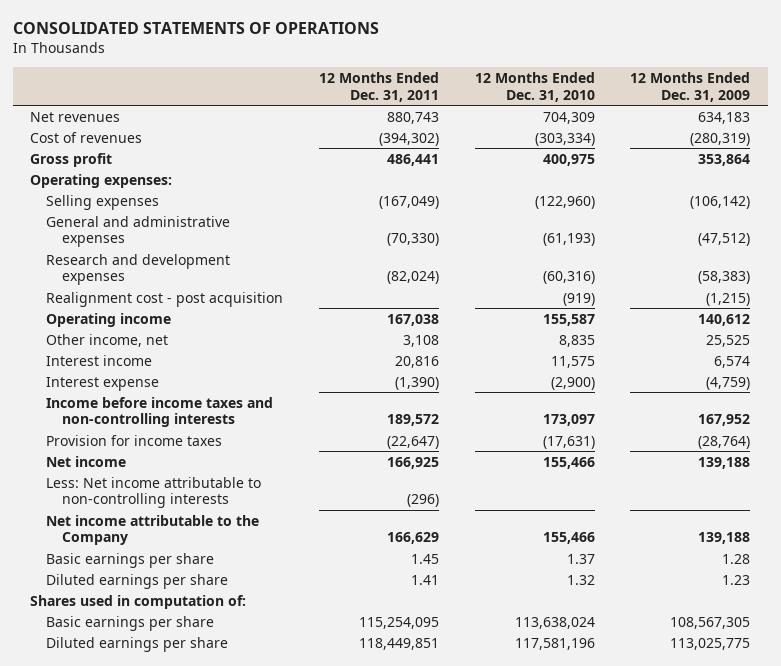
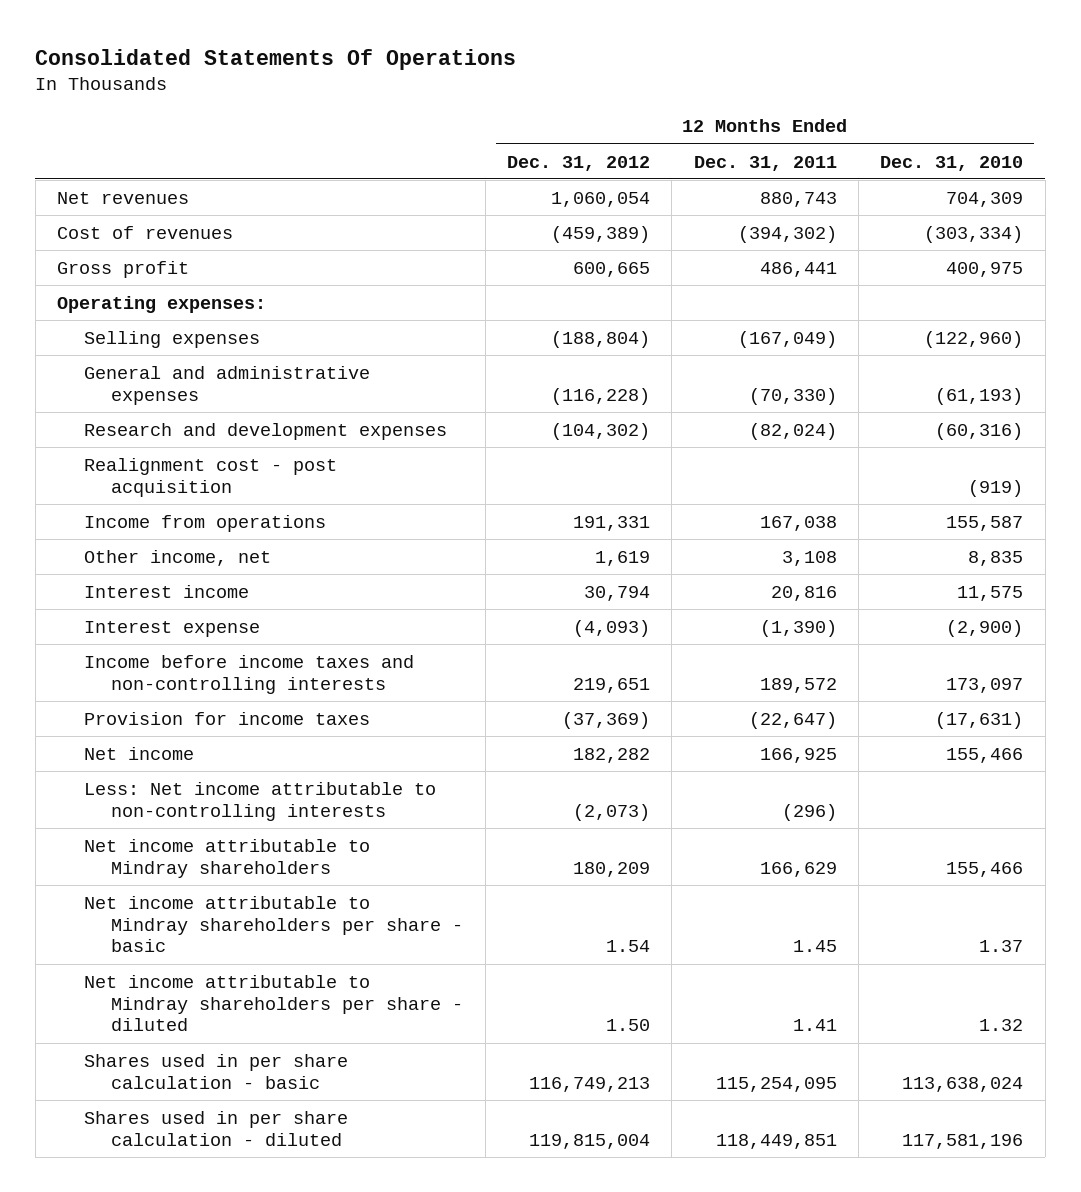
[12,22,379,35] CONSOLIDATED STATEMENTS OF OPERATIONS -> [35,48,517,70] Consolidated Statements Of Operations
[630,72,751,102] 12 Months Ended Dec. 31, 2009 -> none
none -> [506,155,650,171] Dec. 31, 2012
[46,312,172,327] Operating income -> [84,514,327,532] Income from operations
[30,594,247,609] Shares used in computation of: -> none
[46,514,260,546] Net income attributable to the Company -> [84,838,371,878] Net income attributable to Mindray shareholders
[46,552,215,568] Basic earnings per share -> [84,895,464,953] Net income attributable to Mindray shareholders per share - basic
[46,573,229,589] Diluted earnings per share -> [84,974,464,1032] Net income attributable to Mindray shareholders per share - diluted
[46,615,215,631] Basic earnings per share -> [84,1053,349,1089] Shares used in per share calculation - basic
[46,636,229,652] Diluted earnings per share -> [84,1110,349,1146] Shares used in per share calculation - diluted

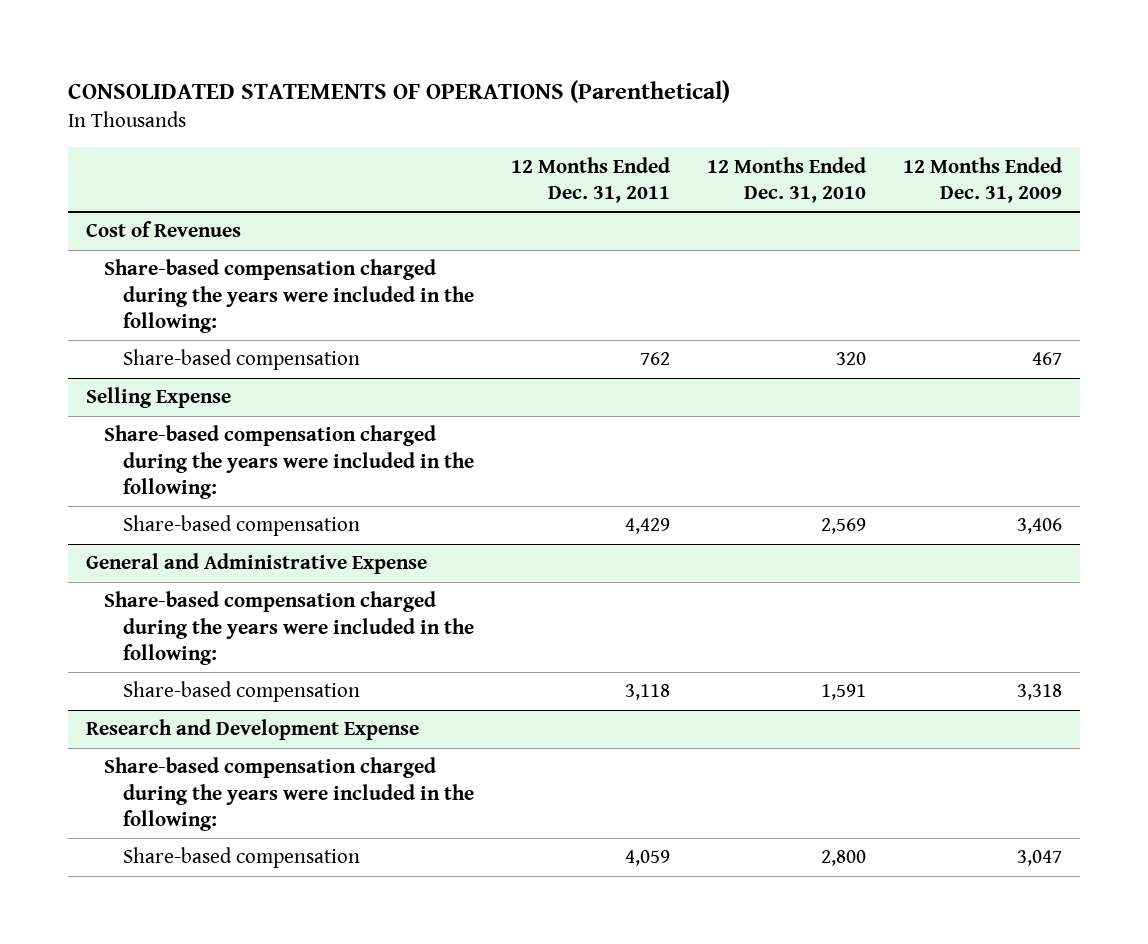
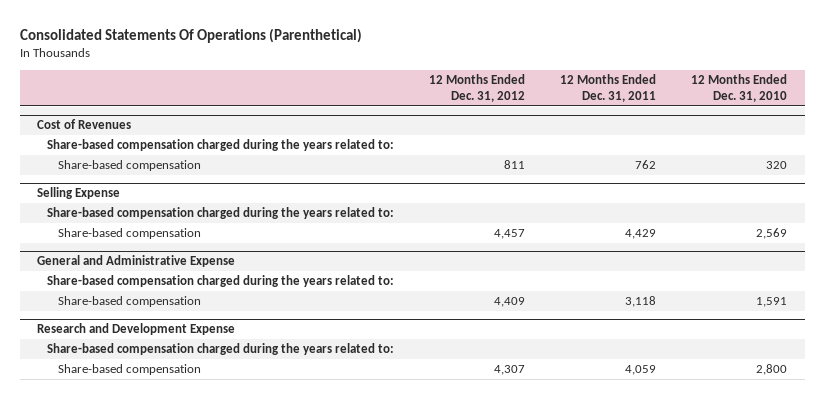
[67,80,730,104] CONSOLIDATED STATEMENTS OF OPERATIONS (Parenthetical) -> [19,27,362,43] Consolidated Statements Of Operations (Parenthetical)
[902,156,1062,203] 12 Months Ended Dec. 31, 2009 -> none
none -> [429,74,526,103] 12 Months Ended Dec. 31, 2012
[104,259,474,333] Share-based compensation charged during the years were included in the following: -> [47,139,395,152] Share-based compensation charged during the years related to:
[104,425,474,499] Share-based compensation charged during the years were included in the following: -> [47,207,395,220] Share-based compensation charged during the years related to:
[104,591,474,665] Share-based compensation charged during the years were included in the following: -> [47,275,395,288] Share-based compensation charged during the years related to:
[104,757,474,831] Share-based compensation charged during the years were included in the following: -> [47,343,395,356] Share-based compensation charged during the years related to:

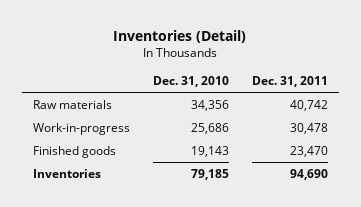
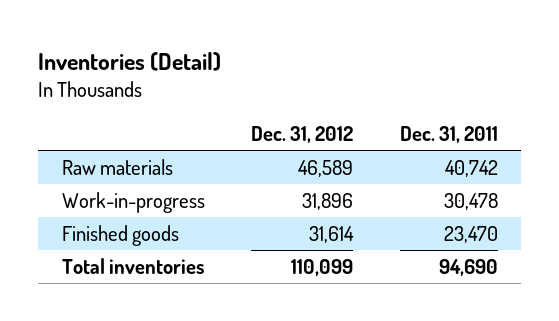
[152,75,229,87] Dec. 31, 2010 -> none
none -> [251,126,354,144] Dec. 31, 2012
[33,168,102,178] Inventories -> [61,257,204,274] Total inventories

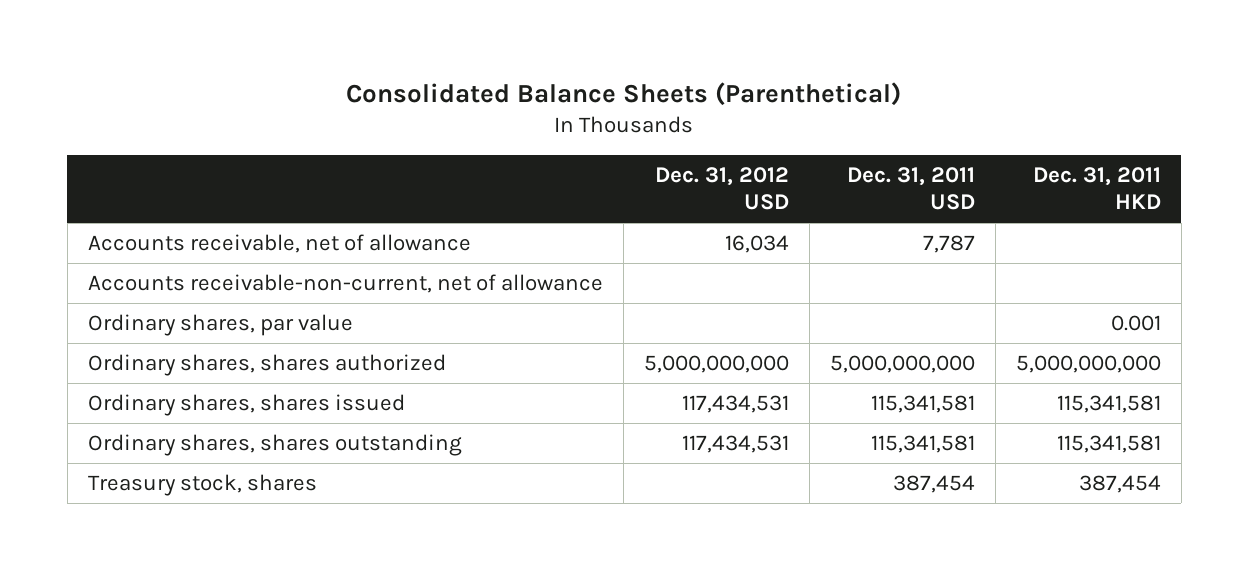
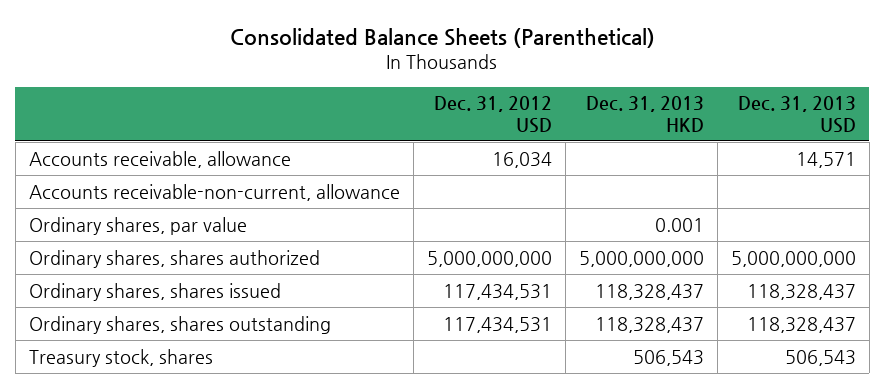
[846,167,975,211] Dec. 31, 2011 USD -> none
[1032,167,1161,210] Dec. 31, 2011 HKD -> none
none -> [585,96,704,132] Dec. 31, 2013 HKD
none -> [737,96,856,133] Dec. 31, 2013 USD
[87,234,471,254] Accounts receivable, net of allowance -> [28,150,291,168] Accounts receivable, allowance
[87,274,603,294] Accounts receivable-non-current, net of allowance -> [28,183,400,201] Accounts receivable-non-current, allowance

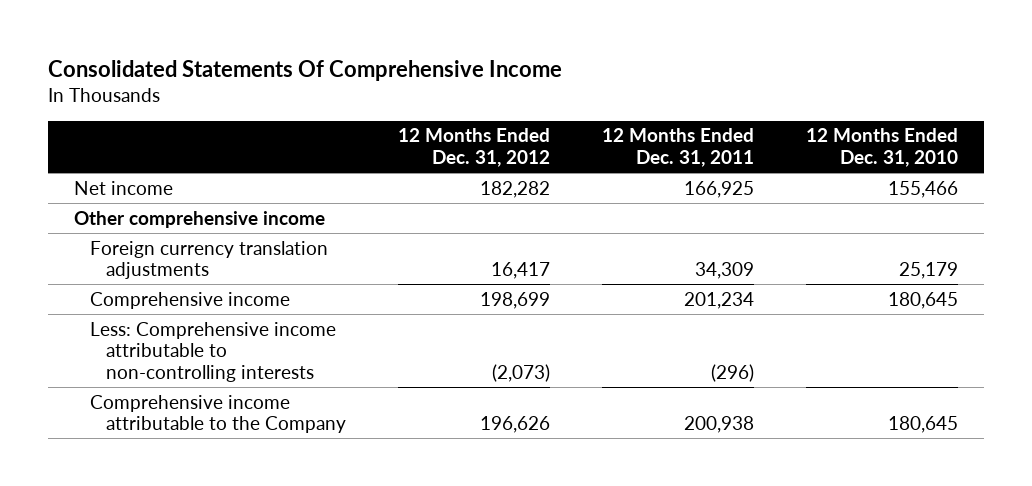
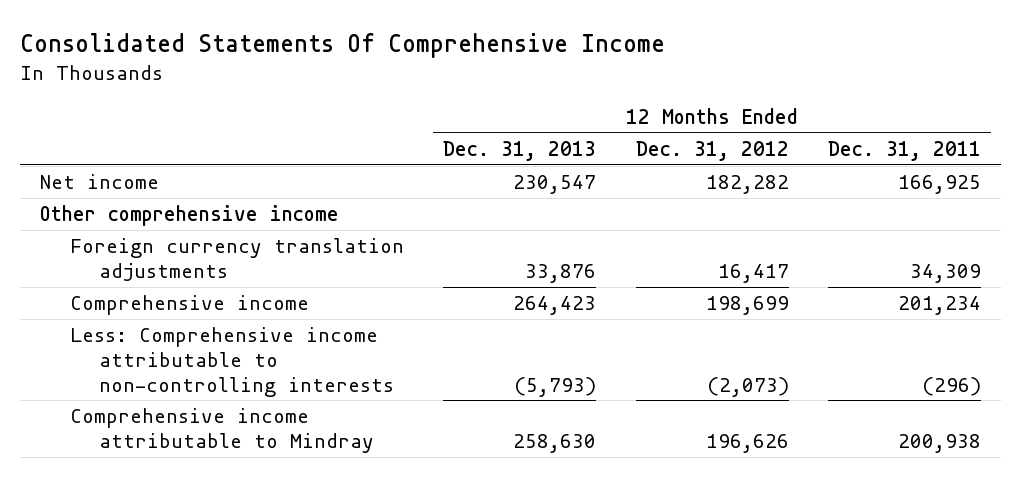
[806,128,959,167] 12 Months Ended Dec. 31, 2010 -> none
none -> [443,141,597,162] Dec. 31, 2013
[89,394,346,434] Comprehensive income attributable to the Company -> [69,408,375,453] Comprehensive income attributable to Mindray

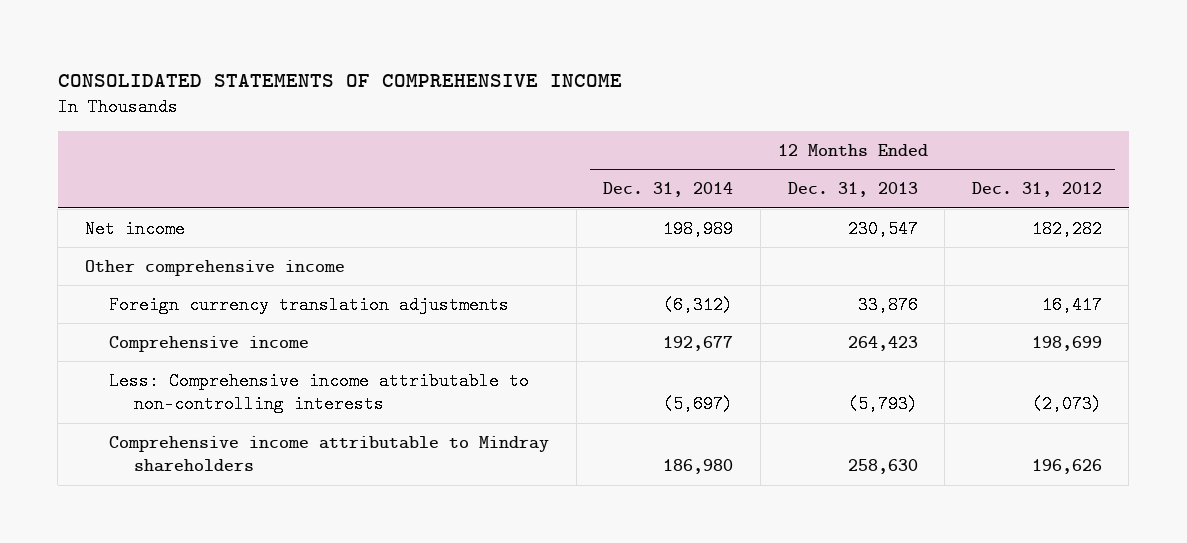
[20,33,666,59] Consolidated Statements Of Comprehensive Income -> [57,74,622,88] CONSOLIDATED STATEMENTS OF COMPREHENSIVE INCOME
[827,141,981,162] Dec. 31, 2011 -> none
none -> [603,182,734,198] Dec. 31, 2014
[69,408,375,453] Comprehensive income attributable to Mindray -> [109,435,550,473] Comprehensive income attributable to Mindray shareholders

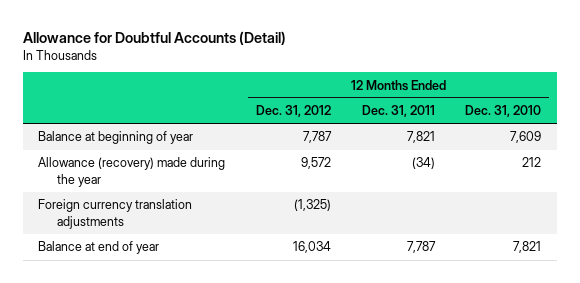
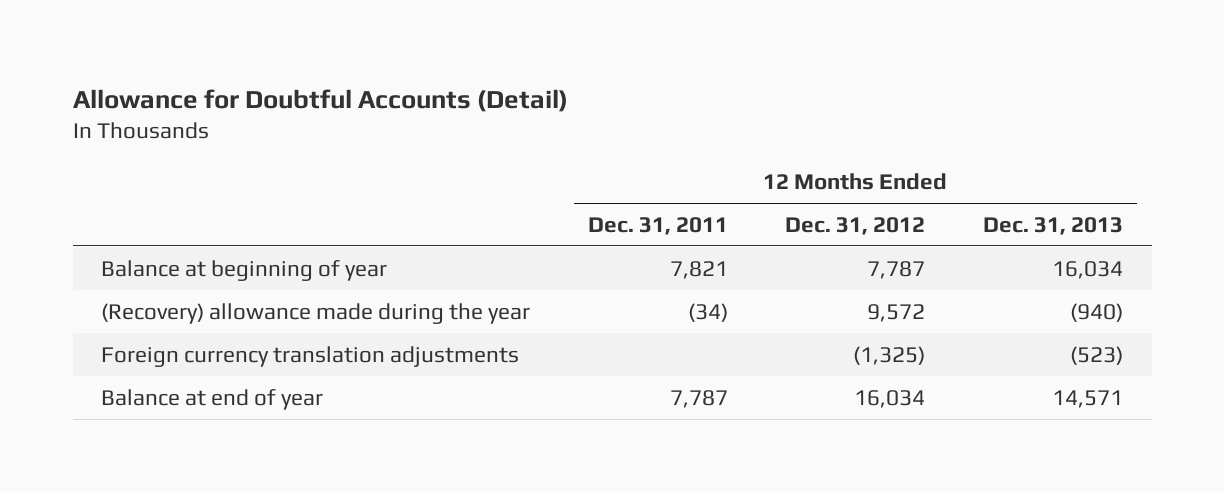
[465,105,542,118] Dec. 31, 2010 -> none
none -> [982,216,1123,235] Dec. 31, 2013
[38,157,226,187] Allowance (recovery) made during the year -> [101,302,531,324] (Recovery) allowance made during the year

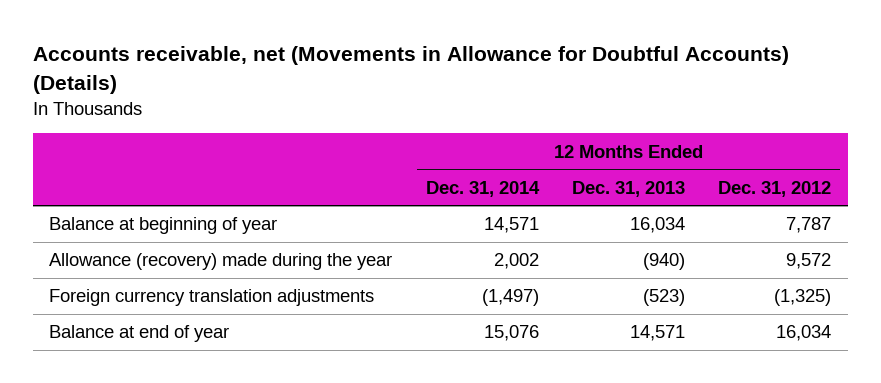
[72,88,568,112] Allowance for Doubtful Accounts (Detail) -> [32,46,789,94] Accounts receivable, net (Movements in Allowance for Doubtful Accounts) (Details)
[587,216,728,235] Dec. 31, 2011 -> none
none -> [425,180,540,197] Dec. 31, 2014
[101,302,531,324] (Recovery) allowance made during the year -> [49,253,393,271] Allowance (recovery) made during the year

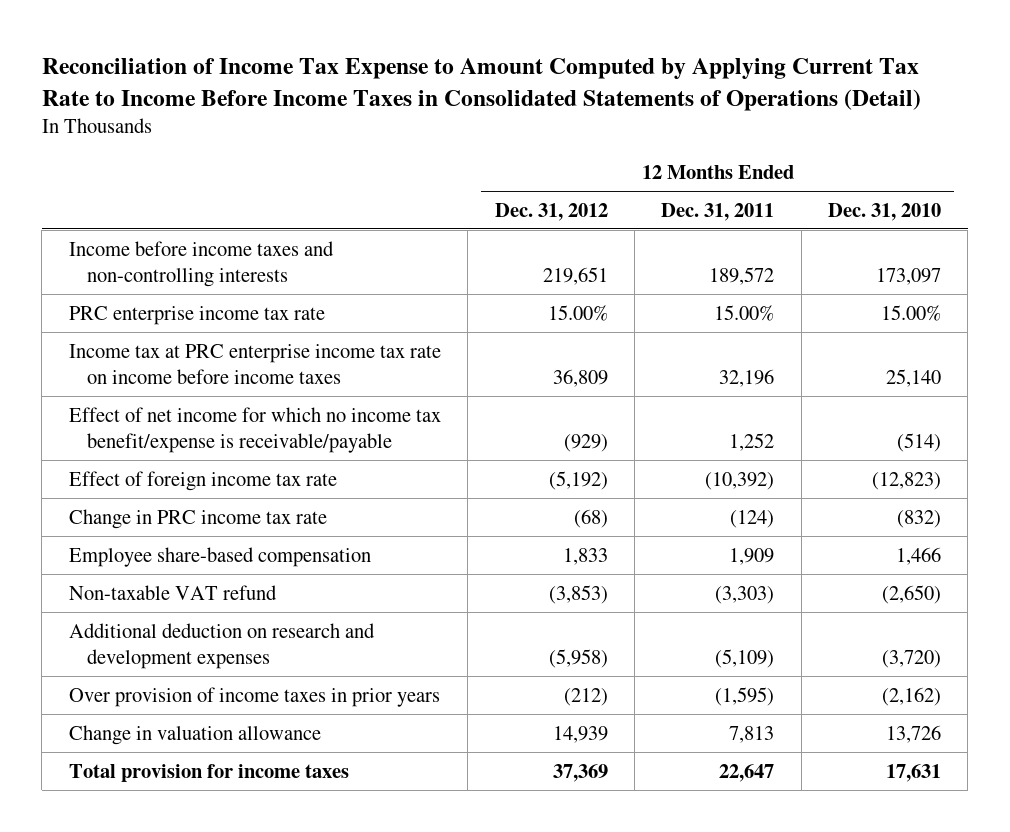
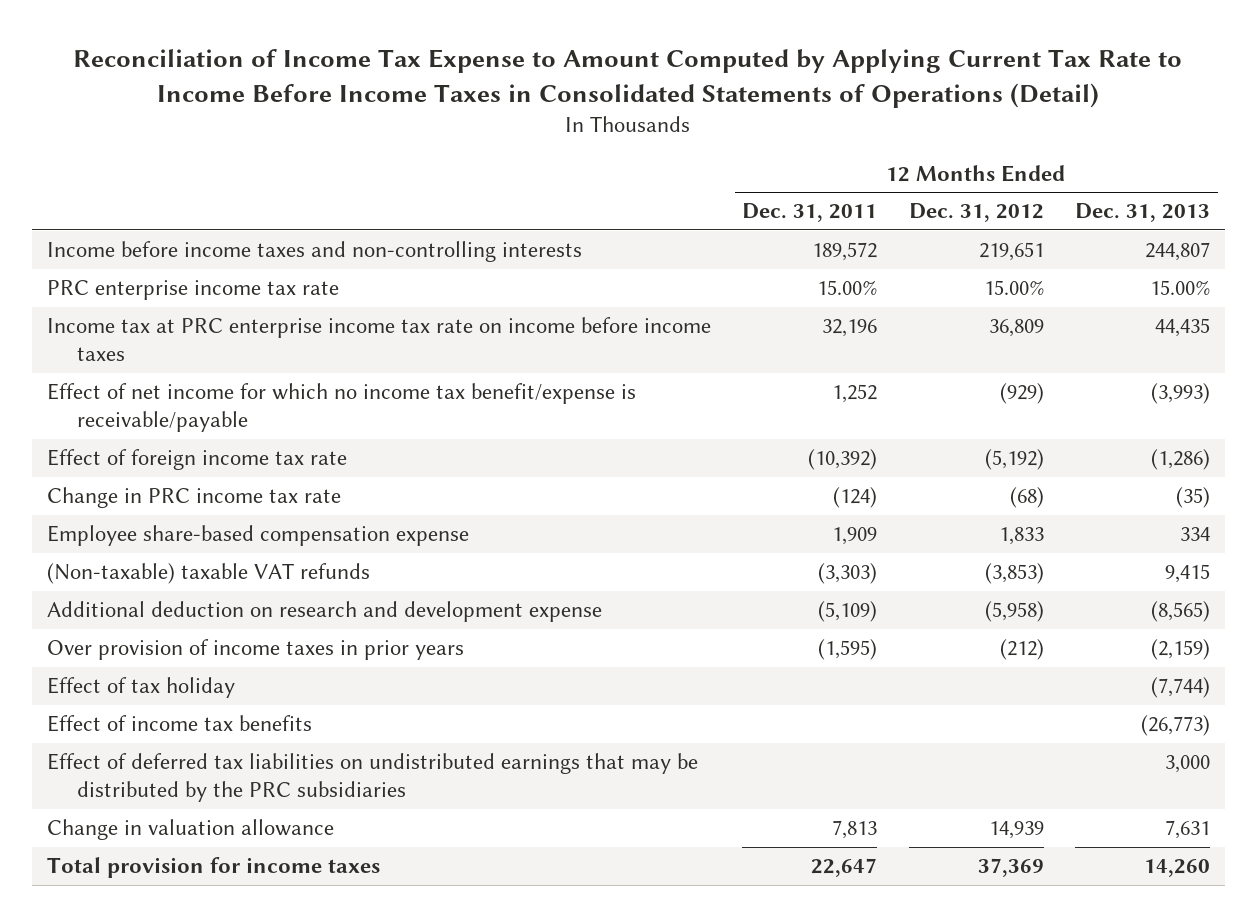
[828,202,942,221] Dec. 31, 2010 -> none
none -> [1074,203,1210,223] Dec. 31, 2013
[68,546,371,567] Employee share-based compensation -> [47,525,470,547] Employee share-based compensation expense
[68,584,277,600] Non-taxable VAT refund -> [47,563,371,585] (Non-taxable) taxable VAT refunds
[68,622,375,670] Additional deduction on research and development expenses -> [47,601,603,623] Additional deduction on research and development expense
none -> [47,677,236,699] Effect of tax holiday
none -> [47,715,313,733] Effect of income tax benefits
none -> [47,753,699,803] Effect of deferred tax liabilities on undistributed earnings that may be distributed by the PRC subsidiaries

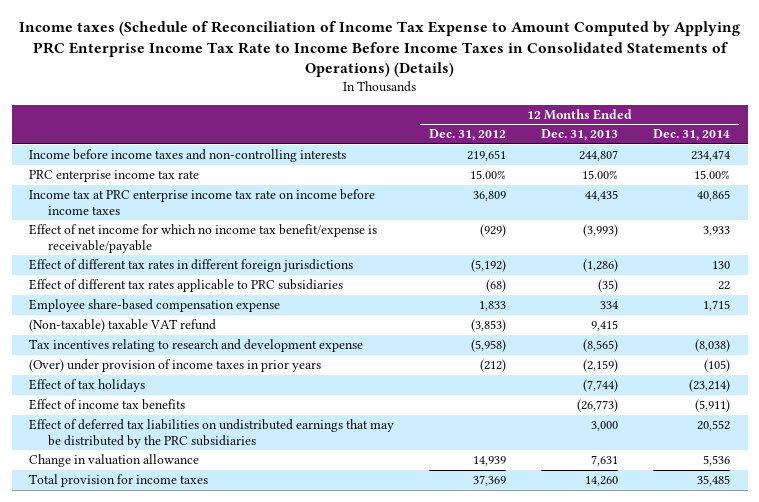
[73,48,1183,108] Reconciliation of Income Tax Expense to Amount Computed by Applying Current Tax Rate to Income Before Income Taxes in Consolidated Statements of Operations (Detail) -> [18,21,740,78] Income taxes (Schedule of Reconciliation of Income Tax Expense to Amount Computed by Applying PRC Enterprise Income Tax Rate to Income Before Income Taxes in Consolidated Statements of Operations) (Details)
[742,203,878,223] Dec. 31, 2011 -> none
none -> [653,129,731,142] Dec. 31, 2014
[47,449,348,471] Effect of foreign income tax rate -> [29,259,354,273] Effect of different tax rates in different foreign jurisdictions
[47,487,342,509] Change in PRC income tax rate -> [29,279,344,293] Effect of different tax rates applicable to PRC subsidiaries
[47,563,371,585] (Non-taxable) taxable VAT refunds -> [29,319,217,333] (Non-taxable) taxable VAT refund
[47,601,603,623] Additional deduction on research and development expense -> [29,339,364,353] Tax incentives relating to research and development expense
[47,639,465,661] Over provision of income taxes in prior years -> [29,359,322,373] (Over) under provision of income taxes in prior years
[47,677,236,699] Effect of tax holiday -> [29,379,146,393] Effect of tax holidays

